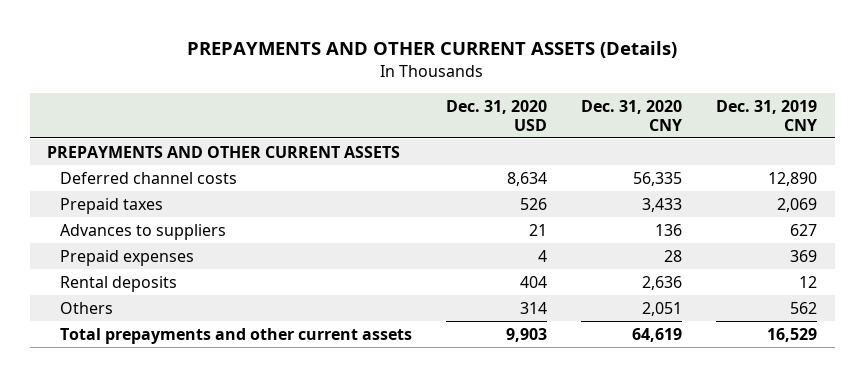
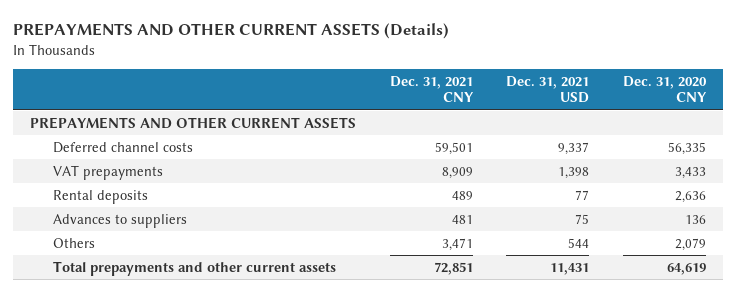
[446,99,548,131] Dec. 31, 2020 USD -> none
[716,99,818,131] Dec. 31, 2019 CNY -> none
none -> [389,75,474,103] Dec. 31, 2021 CNY
none -> [506,75,590,104] Dec. 31, 2021 USD
[59,249,194,266] Prepaid expenses -> none
[59,197,163,214] Prepaid taxes -> [52,164,163,180] VAT prepayments
[59,223,226,240] Advances to suppliers -> [52,213,187,228] Advances to suppliers
[642,301,683,316] 2,051 -> [675,237,707,251] 2,079

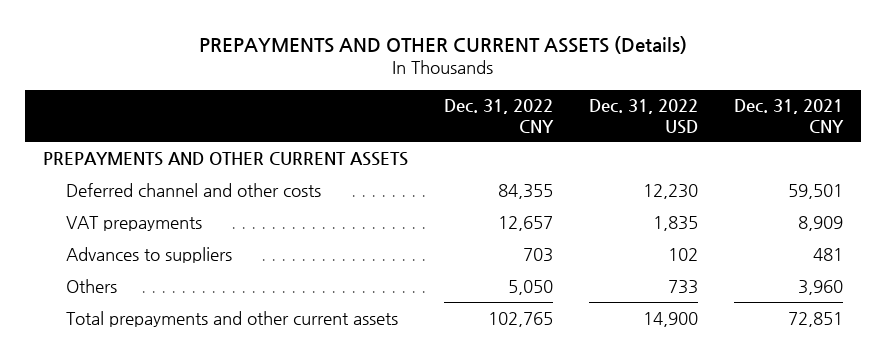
[506,75,590,104] Dec. 31, 2021 USD -> none
[623,75,708,103] Dec. 31, 2020 CNY -> none
none -> [444,99,555,133] Dec. 31, 2022 CNY
none -> [589,99,699,134] Dec. 31, 2022 USD
[52,141,193,153] Deferred channel costs -> [66,182,322,197] Deferred channel and other costs
[52,189,148,204] Rental deposits -> none
[441,237,473,251] 3,471 -> [798,279,844,295] 3,960

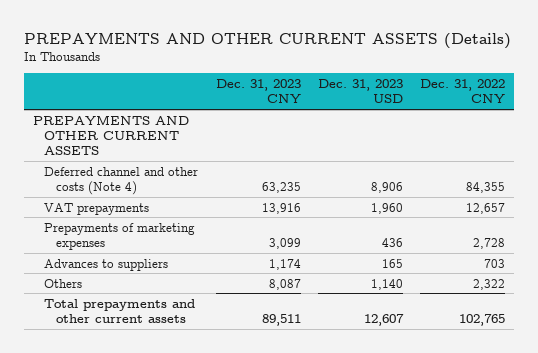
[589,99,699,134] Dec. 31, 2022 USD -> none
[734,99,845,133] Dec. 31, 2021 CNY -> none
none -> [215,78,301,104] Dec. 31, 2023 CNY
none -> [318,78,404,104] Dec. 31, 2023 USD
[66,182,322,197] Deferred channel and other costs -> [44,166,199,195] Deferred channel and other costs (Note 4)
none -> [44,222,196,250] Prepayments of marketing expenses
[508,279,554,295] 5,050 -> [473,278,506,290] 2,322

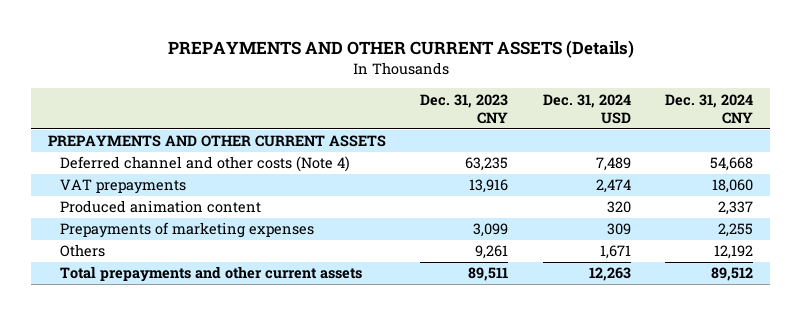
[318,78,404,104] Dec. 31, 2023 USD -> none
[420,78,506,104] Dec. 31, 2022 CNY -> none
none -> [542,93,631,125] Dec. 31, 2024 USD
none -> [665,93,754,125] Dec. 31, 2024 CNY
none -> [59,200,261,214] Produced animation content
[44,258,169,271] Advances to suppliers -> none
[268,278,301,290] 8,087 -> [475,245,509,260] 9,261

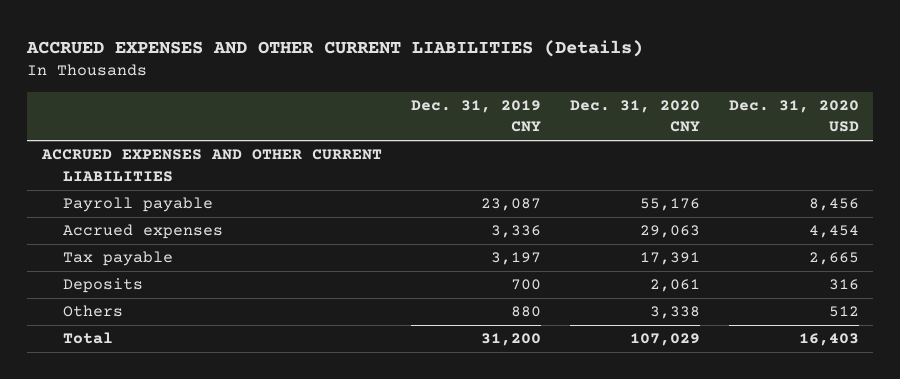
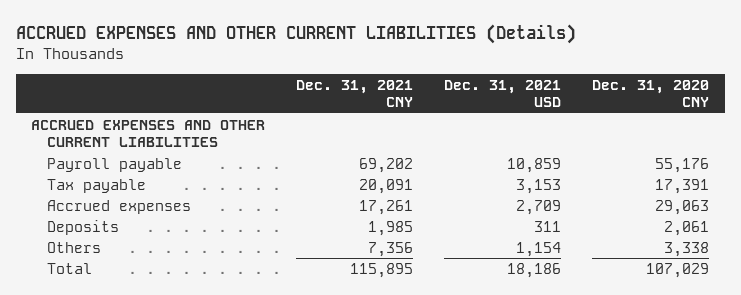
[410,100,541,133] Dec. 31, 2019 CNY -> none
[728,100,859,133] Dec. 31, 2020 USD -> none
none -> [296,79,414,108] Dec. 31, 2021 CNY
none -> [444,79,562,108] Dec. 31, 2021 USD
[62,224,223,240] Accrued expenses -> [46,199,191,214] Accrued expenses

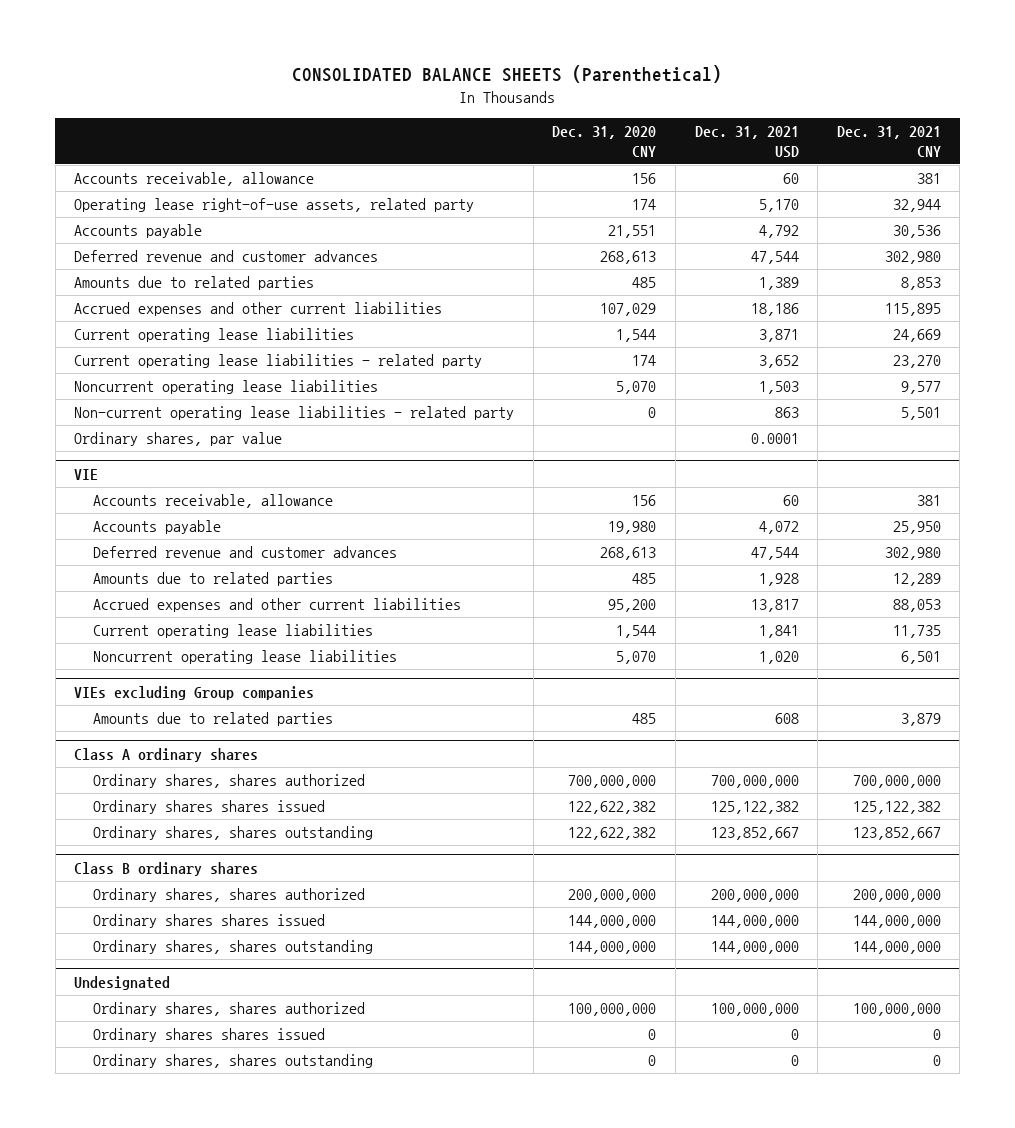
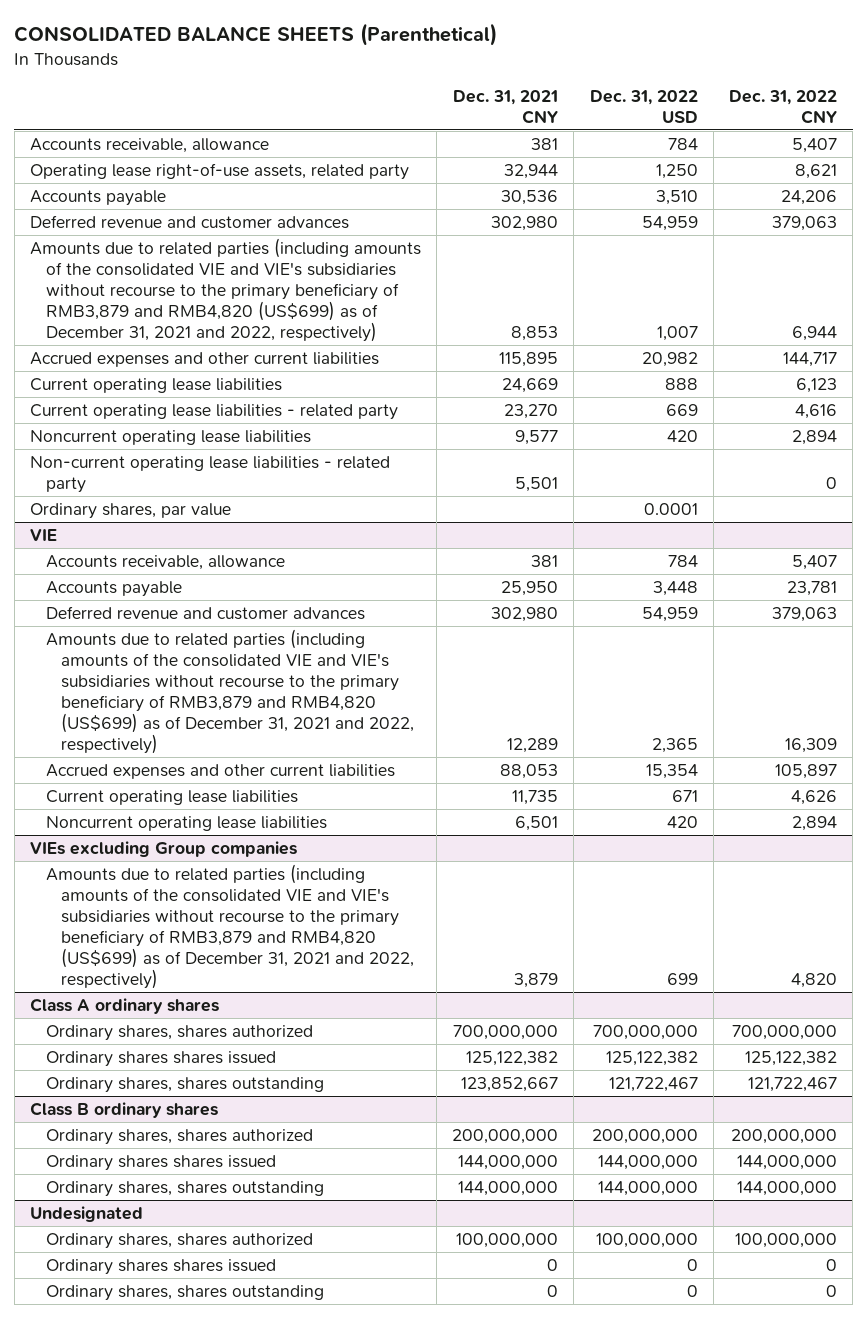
[552,126,657,157] Dec. 31, 2020 CNY -> none
[694,126,799,158] Dec. 31, 2021 USD -> none
none -> [589,89,698,123] Dec. 31, 2022 USD
none -> [728,89,837,124] Dec. 31, 2022 CNY
[74,276,315,291] Amounts due to related parties -> [29,238,421,343] Amounts due to related parties (including amounts of the consolidated VIE and VIE's subsidiaries without recourse to the primary beneficiary of RMB3,879 and RMB4,820 (US$699) as of December 31, 2021 and 2022, respectively)
[92,572,333,587] Amounts due to related parties -> [45,629,415,755] Amounts due to related parties (including amounts of the consolidated VIE and VIE's subsidiaries without recourse to the primary beneficiary of RMB3,879 and RMB4,820 (US$699) as of December 31, 2021 and 2022, respectively)
[92,712,333,727] Amounts due to related parties -> [45,864,415,990] Amounts due to related parties (including amounts of the consolidated VIE and VIE's subsidiaries without recourse to the primary beneficiary of RMB3,879 and RMB4,820 (US$699) as of December 31, 2021 and 2022, respectively)

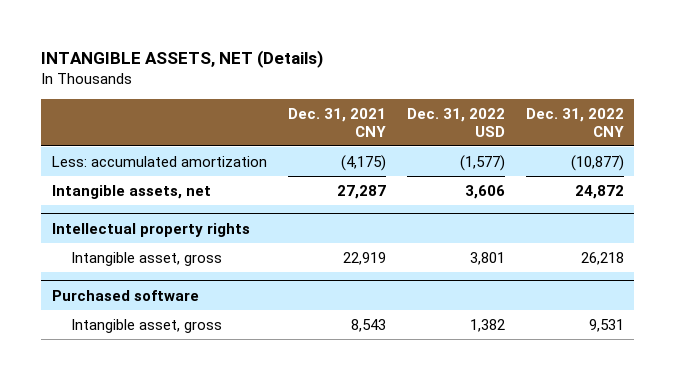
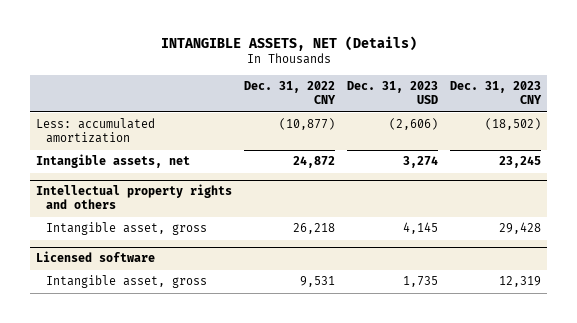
[287,107,386,137] Dec. 31, 2021 CNY -> none
[406,107,505,137] Dec. 31, 2022 USD -> none
none -> [347,81,439,105] Dec. 31, 2023 USD
none -> [450,81,543,105] Dec. 31, 2023 CNY
[51,222,250,237] Intellectual property rights -> [36,184,233,210] Intellectual property rights and others
[51,289,199,301] Purchased software -> [36,251,156,263] Licensed software

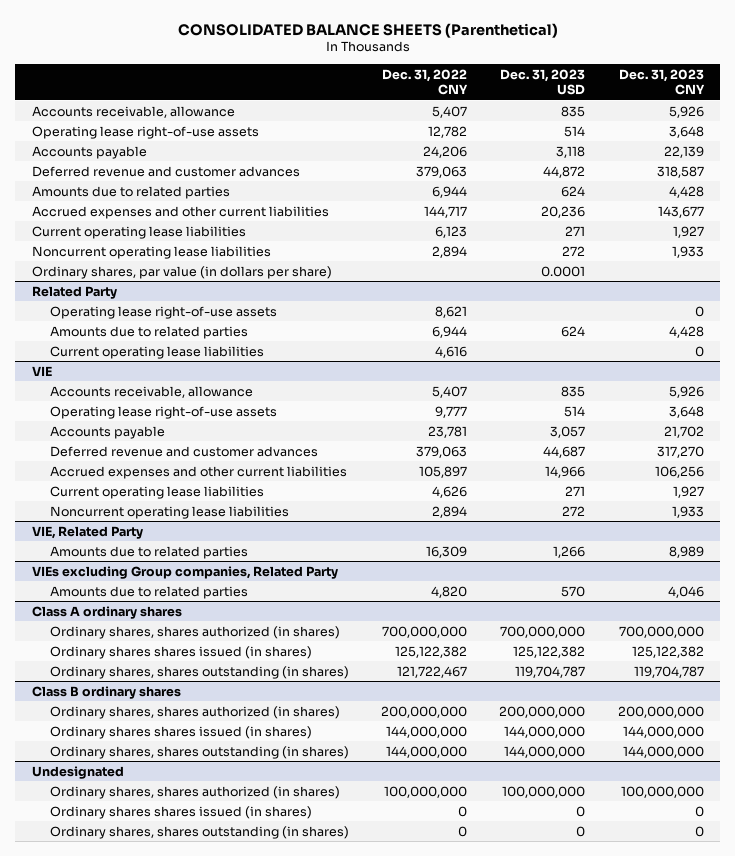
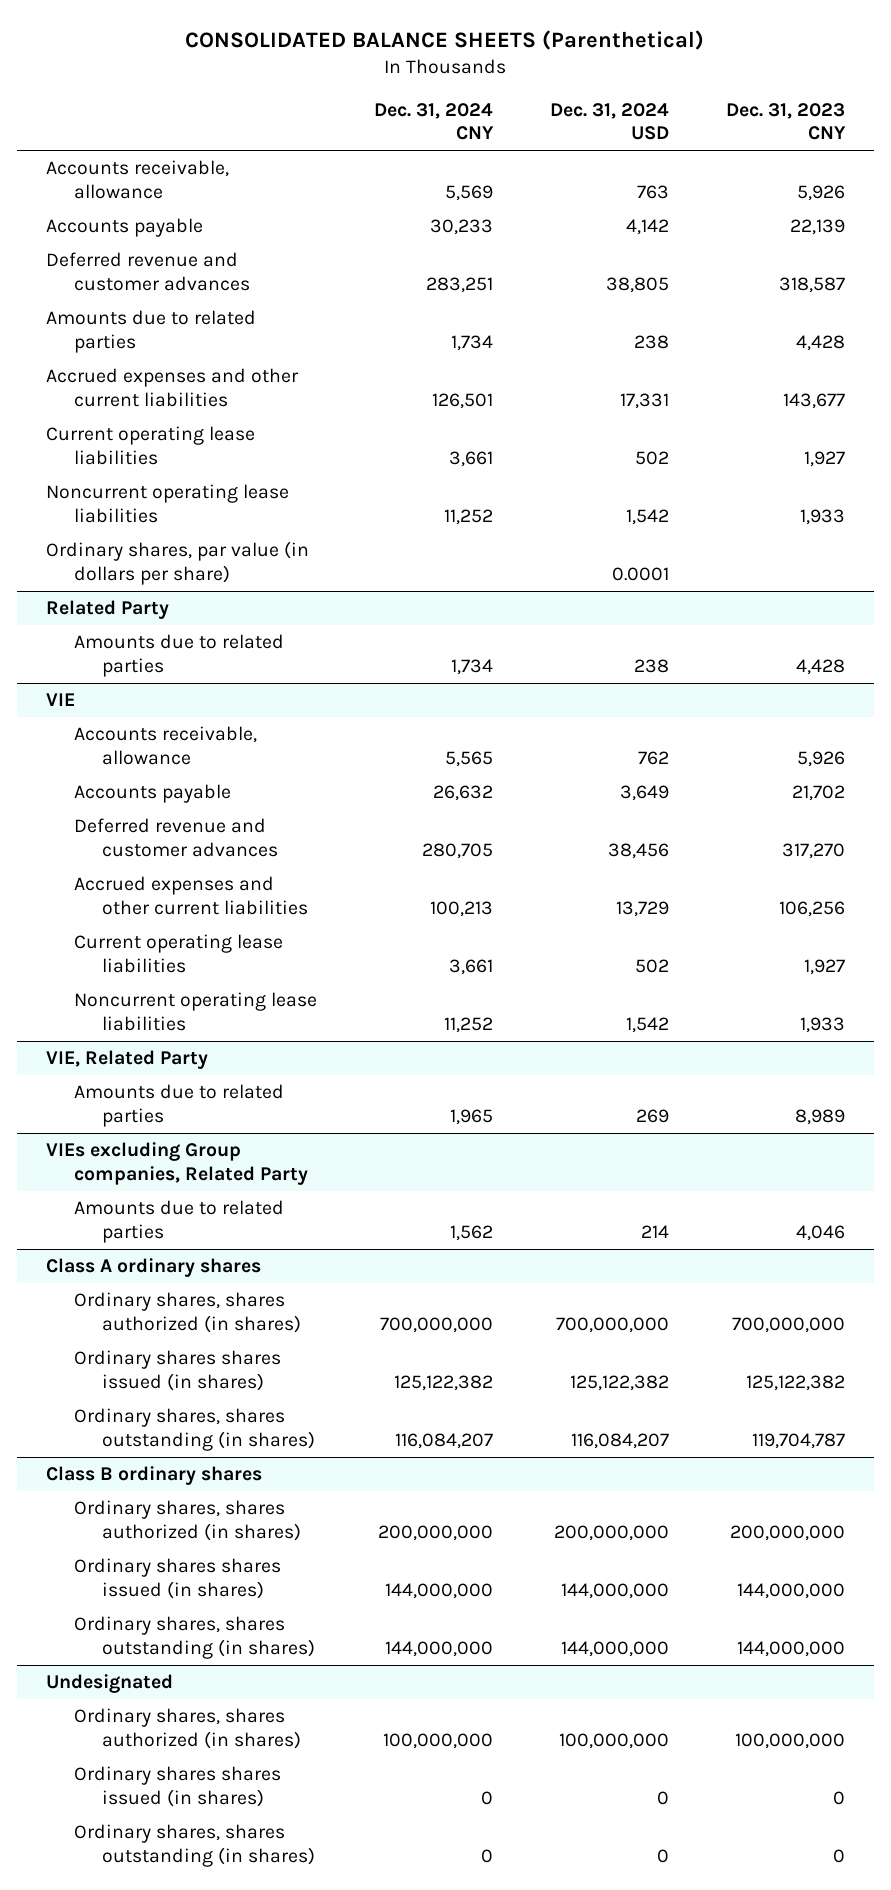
[382,68,469,95] Dec. 31, 2022 CNY -> none
[500,68,586,95] Dec. 31, 2023 USD -> none
none -> [373,102,494,141] Dec. 31, 2024 CNY
none -> [550,102,670,141] Dec. 31, 2024 USD
[31,125,259,139] Operating lease right-of-use assets -> none
[50,305,278,319] Operating lease right-of-use assets -> none
[50,345,265,359] Current operating lease liabilities -> none
[50,405,278,419] Operating lease right-of-use assets -> none

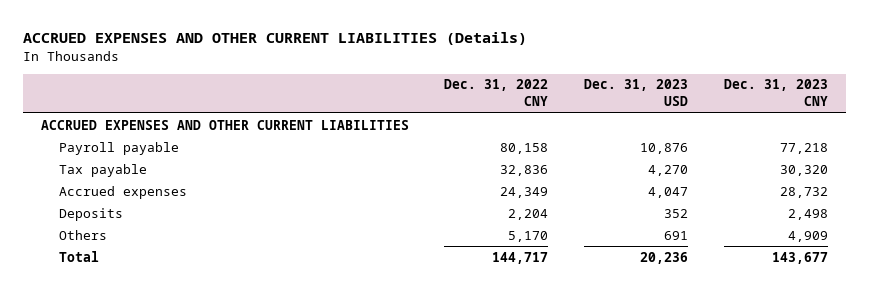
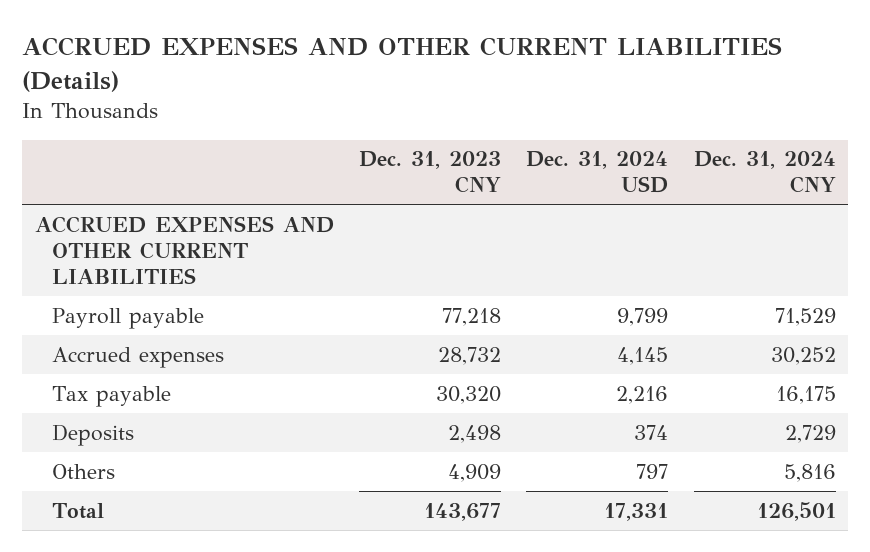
[444,79,549,107] Dec. 31, 2022 CNY -> none
[584,79,689,107] Dec. 31, 2023 USD -> none
none -> [526,151,669,194] Dec. 31, 2024 USD
none -> [693,151,836,194] Dec. 31, 2024 CNY
[58,163,147,177] Tax payable -> [52,385,172,407] Tax payable

